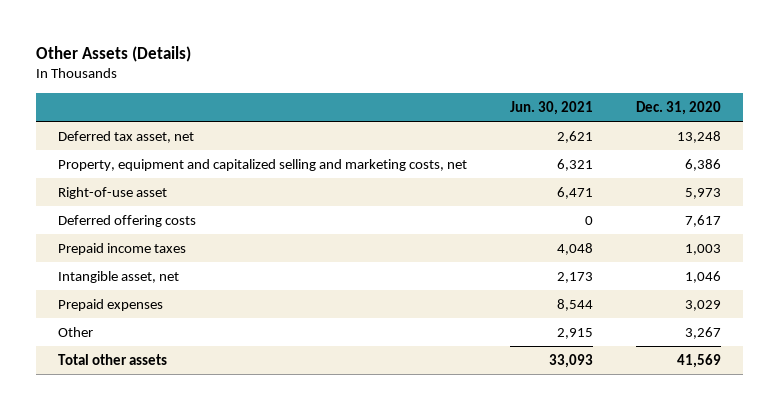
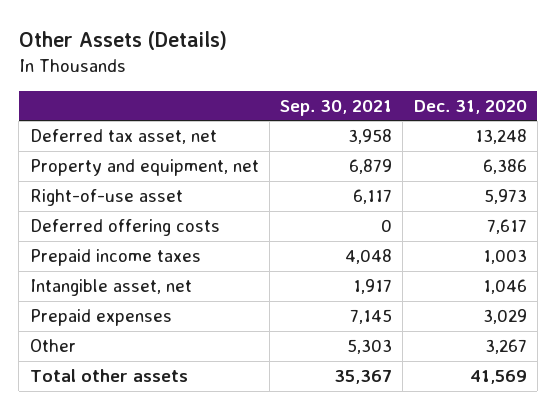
[509,101,593,116] Jun. 30, 2021 -> none
none -> [280,99,393,116] Sep. 30, 2021
[57,158,467,171] Property, equipment and capitalized selling and marketing costs, net -> [29,159,259,177] Property and equipment, net

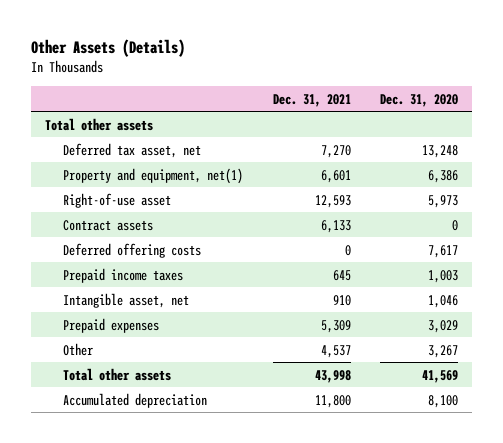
[280,99,393,116] Sep. 30, 2021 -> none
none -> [272,93,351,107] Dec. 31, 2021
none -> [45,117,154,131] Total other assets
[29,159,259,177] Property and equipment, net -> [63,167,244,184] Property and equipment, net(1)
none -> [63,219,154,231] Contract assets
none -> [63,392,208,408] Accumulated depreciation

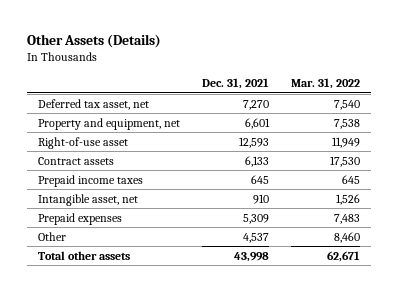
[379,93,458,107] Dec. 31, 2020 -> none
none -> [291,78,361,90] Mar. 31, 2022
[45,117,154,131] Total other assets -> none
[63,167,244,184] Property and equipment, net(1) -> [37,117,180,130] Property and equipment, net
[63,242,202,258] Deferred offering costs -> none
[63,392,208,408] Accumulated depreciation -> none

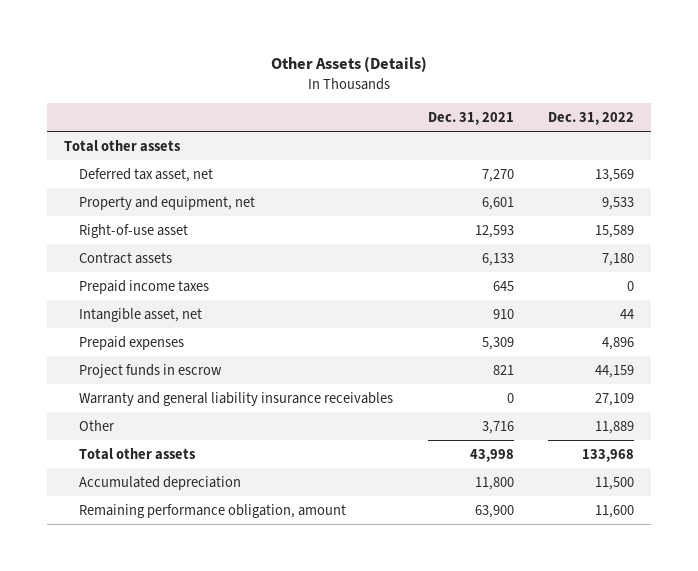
[291,78,361,90] Mar. 31, 2022 -> none
none -> [548,111,635,125] Dec. 31, 2022
none -> [63,139,181,152] Total other assets
none -> [78,363,222,378] Project funds in escrow
none -> [78,391,393,406] Warranty and general liability insurance receivables
[242,232,269,243] 4,537 -> [481,420,514,434] 3,716
none -> [78,475,241,490] Accumulated depreciation
none -> [78,503,346,518] Remaining performance obligation, amount

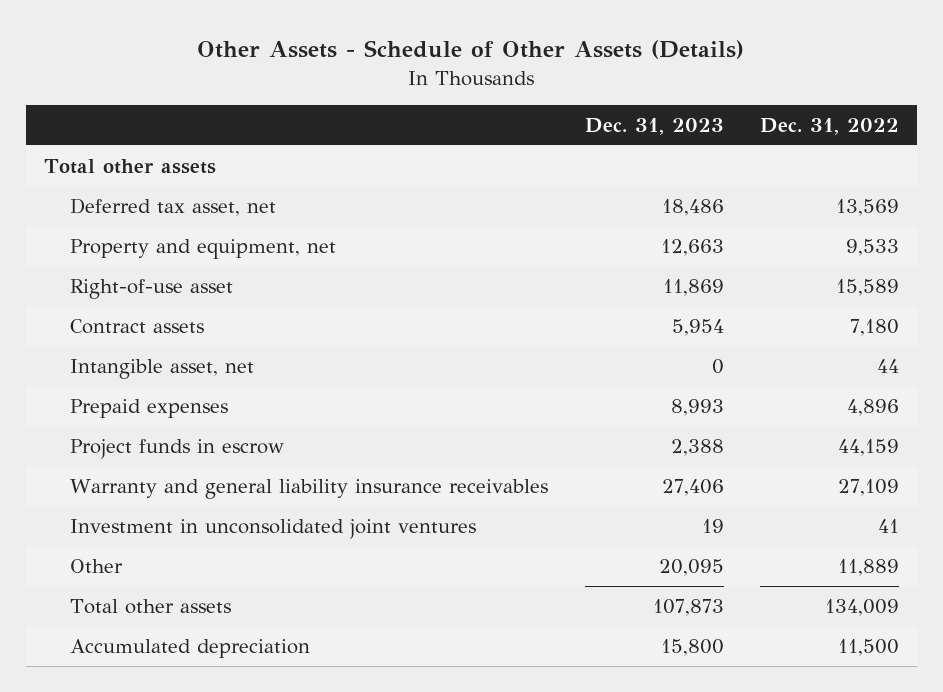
[271,56,428,73] Other Assets (Details) -> [197,40,745,60] Other Assets - Schedule of Other Assets (Details)
[427,111,514,125] Dec. 31, 2021 -> none
none -> [584,117,724,135] Dec. 31, 2023
[78,279,209,294] Prepaid income taxes -> none
none -> [70,518,477,539] Investment in unconsolidated joint ventures
[582,448,635,462] 133,968 -> [825,598,900,616] 134,009
[78,503,346,518] Remaining performance obligation, amount -> none

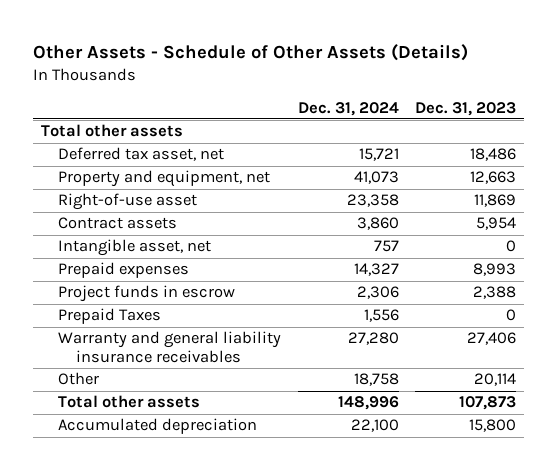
[760,117,900,135] Dec. 31, 2022 -> none
none -> [297,101,399,116] Dec. 31, 2024
none -> [58,308,162,325] Prepaid Taxes
[70,518,477,539] Investment in unconsolidated joint ventures -> none
[658,558,724,576] 20,095 -> [474,373,517,387] 20,114

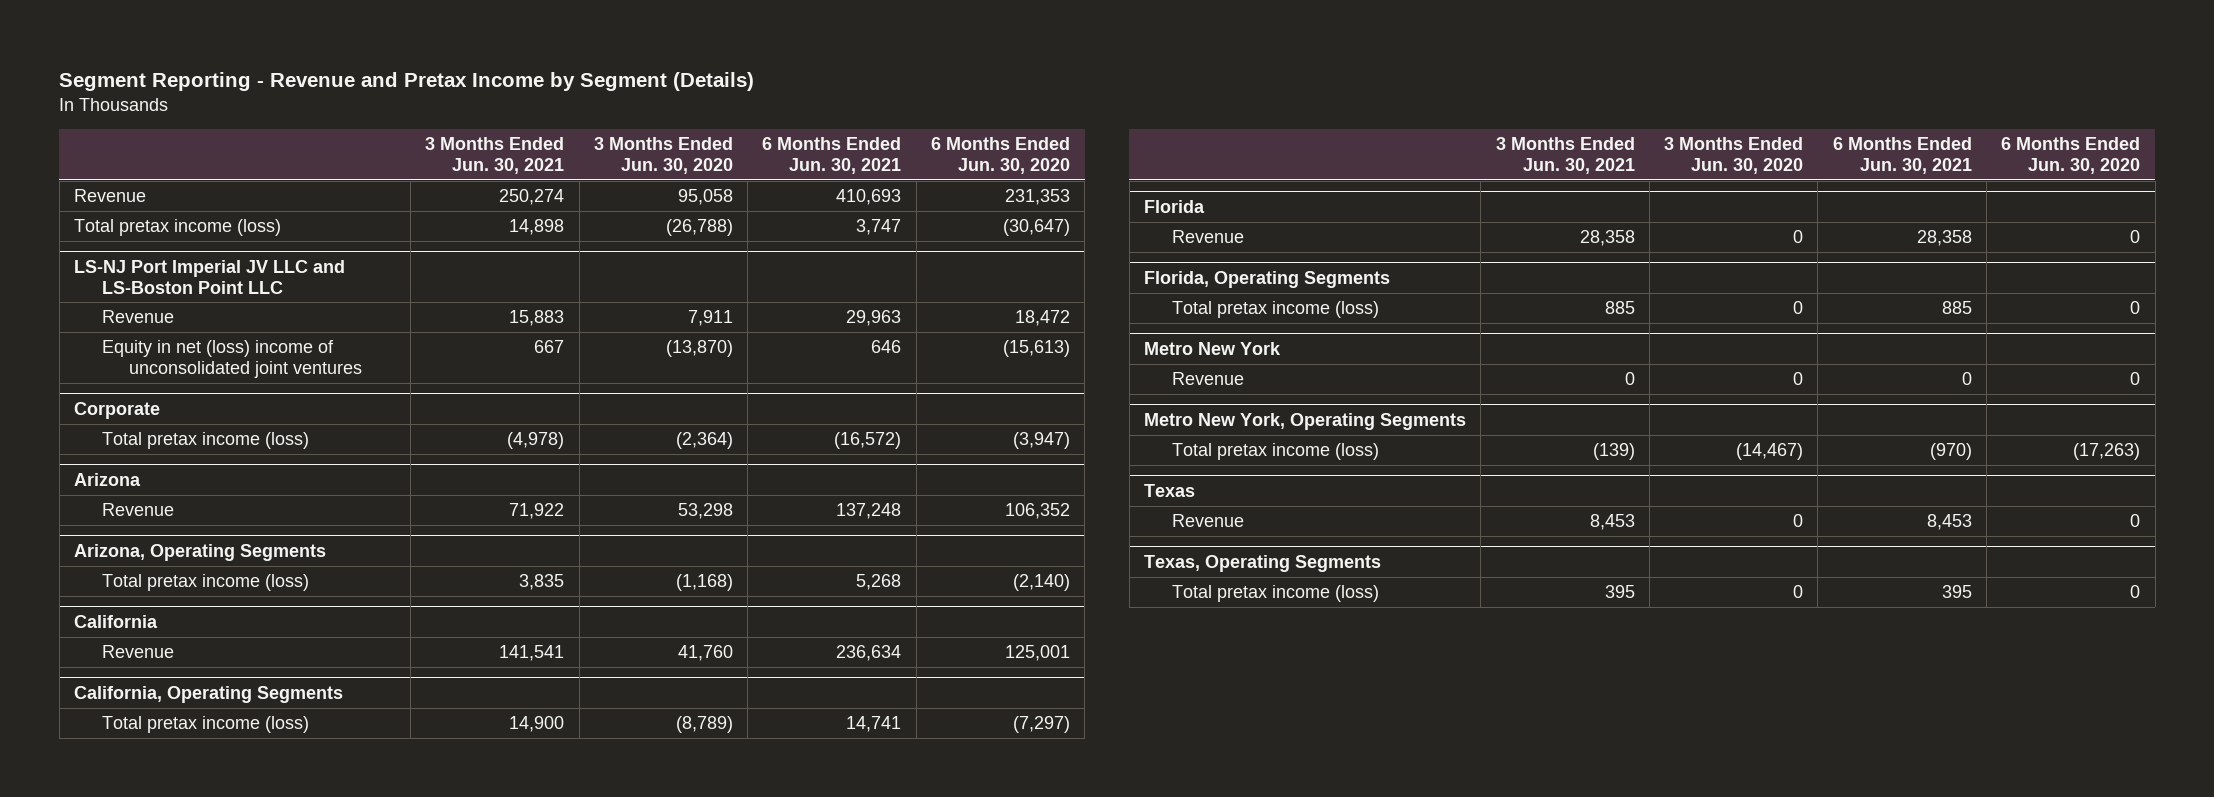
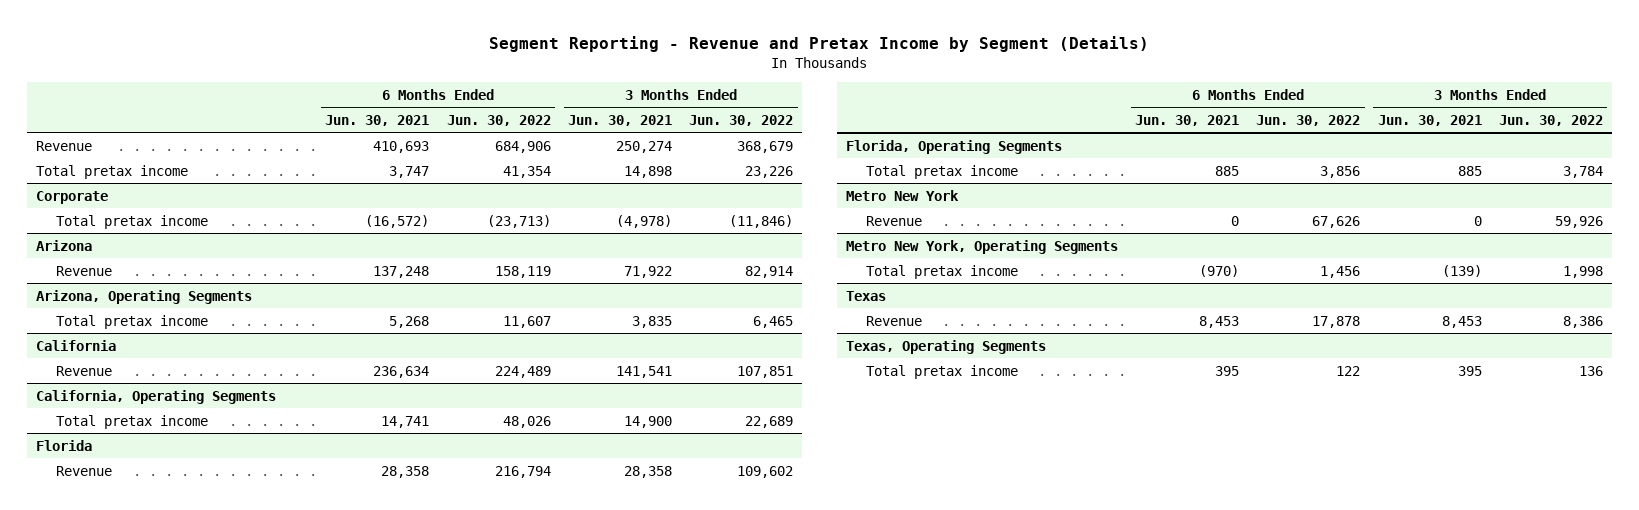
[593,136,733,174] 3 Months Ended Jun. 30, 2020 -> none
[930,136,1070,174] 6 Months Ended Jun. 30, 2020 -> none
none -> [446,114,551,126] Jun. 30, 2022
none -> [689,114,794,126] Jun. 30, 2022
[73,259,345,294] LS-NJ Port Imperial JV LLC and LS-Boston Point LLC -> none
[101,310,174,324] Revenue -> none
[101,340,363,379] Equity in net (loss) income of unconsolidated joint ventures -> none
[73,219,281,237] Total pretax income (loss) -> [36,164,189,179] Total pretax income
[101,432,309,450] Total pretax income (loss) -> [56,214,209,229] Total pretax income
[101,574,309,592] Total pretax income (loss) -> [56,314,209,329] Total pretax income
[101,716,309,734] Total pretax income (loss) -> [56,414,209,429] Total pretax income
[1171,301,1379,319] Total pretax income (loss) -> [865,164,1018,179] Total pretax income
[1171,443,1379,461] Total pretax income (loss) -> [865,264,1018,279] Total pretax income
[1171,585,1379,603] Total pretax income (loss) -> [865,364,1018,379] Total pretax income

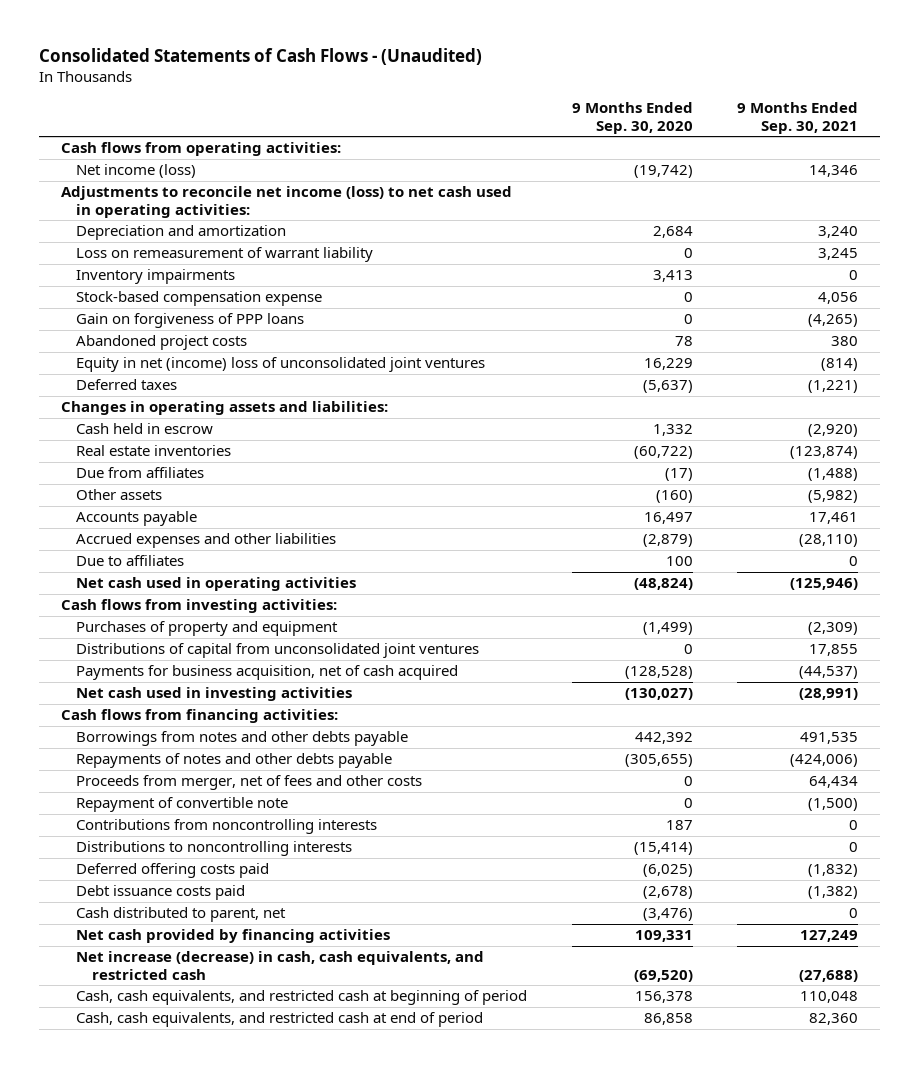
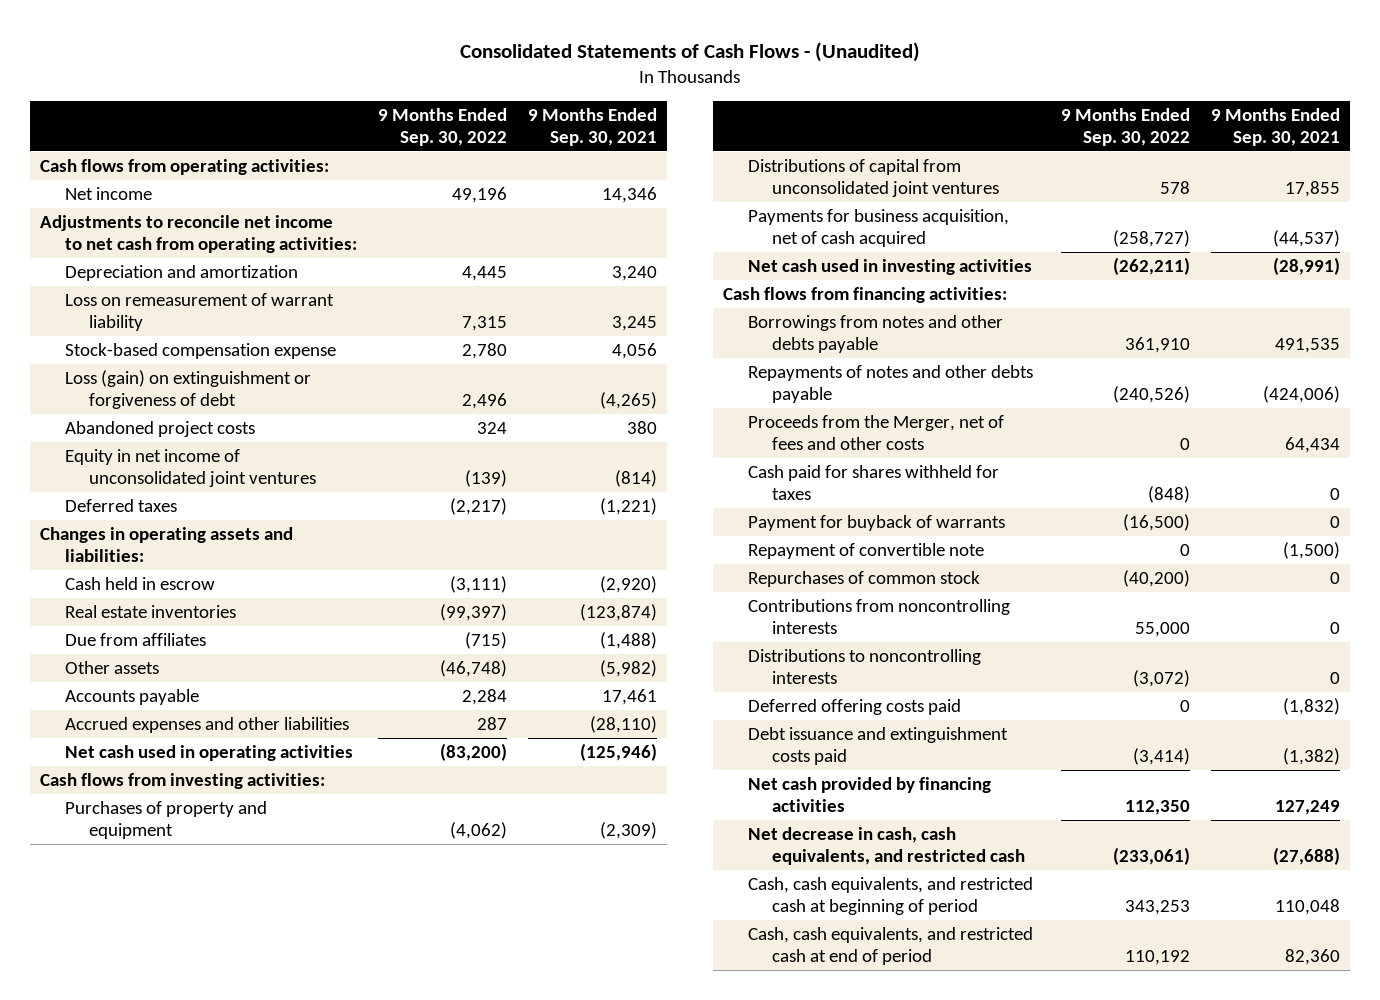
[571,102,693,134] 9 Months Ended Sep. 30, 2020 -> none
none -> [377,107,507,146] 9 Months Ended Sep. 30, 2022
[76,164,197,179] Net income (loss) -> [64,186,152,200] Net income
[61,186,513,219] Adjustments to reconcile net income (loss) to net cash used in operating activities: -> [40,214,357,253] Adjustments to reconcile net income to net cash from operating activities:
[76,269,236,285] Inventory impairments -> none
[76,313,305,329] Gain on forgiveness of PPP loans -> [64,369,311,409] Loss (gain) on extinguishment or forgiveness of debt
[76,357,486,373] Equity in net (income) loss of unconsolidated joint ventures -> [64,448,317,487] Equity in net income of unconsolidated joint ventures
[76,555,185,567] Due to affiliates -> none
[76,775,423,791] Proceeds from merger, net of fees and other costs -> [747,414,1004,450] Proceeds from the Merger, net of fees and other costs
none -> [747,464,999,500] Cash paid for shares withheld for taxes
none -> [747,514,1005,531] Payment for buyback of warrants
none -> [747,570,980,587] Repurchases of common stock
[76,907,287,923] Cash distributed to parent, net -> none
[76,885,246,901] Debt issuance costs paid -> [747,726,1008,765] Debt issuance and extinguishment costs paid
[76,951,485,981] Net increase (decrease) in cash, cash equivalents, and restricted cash -> [747,826,1026,865] Net decrease in cash, cash equivalents, and restricted cash

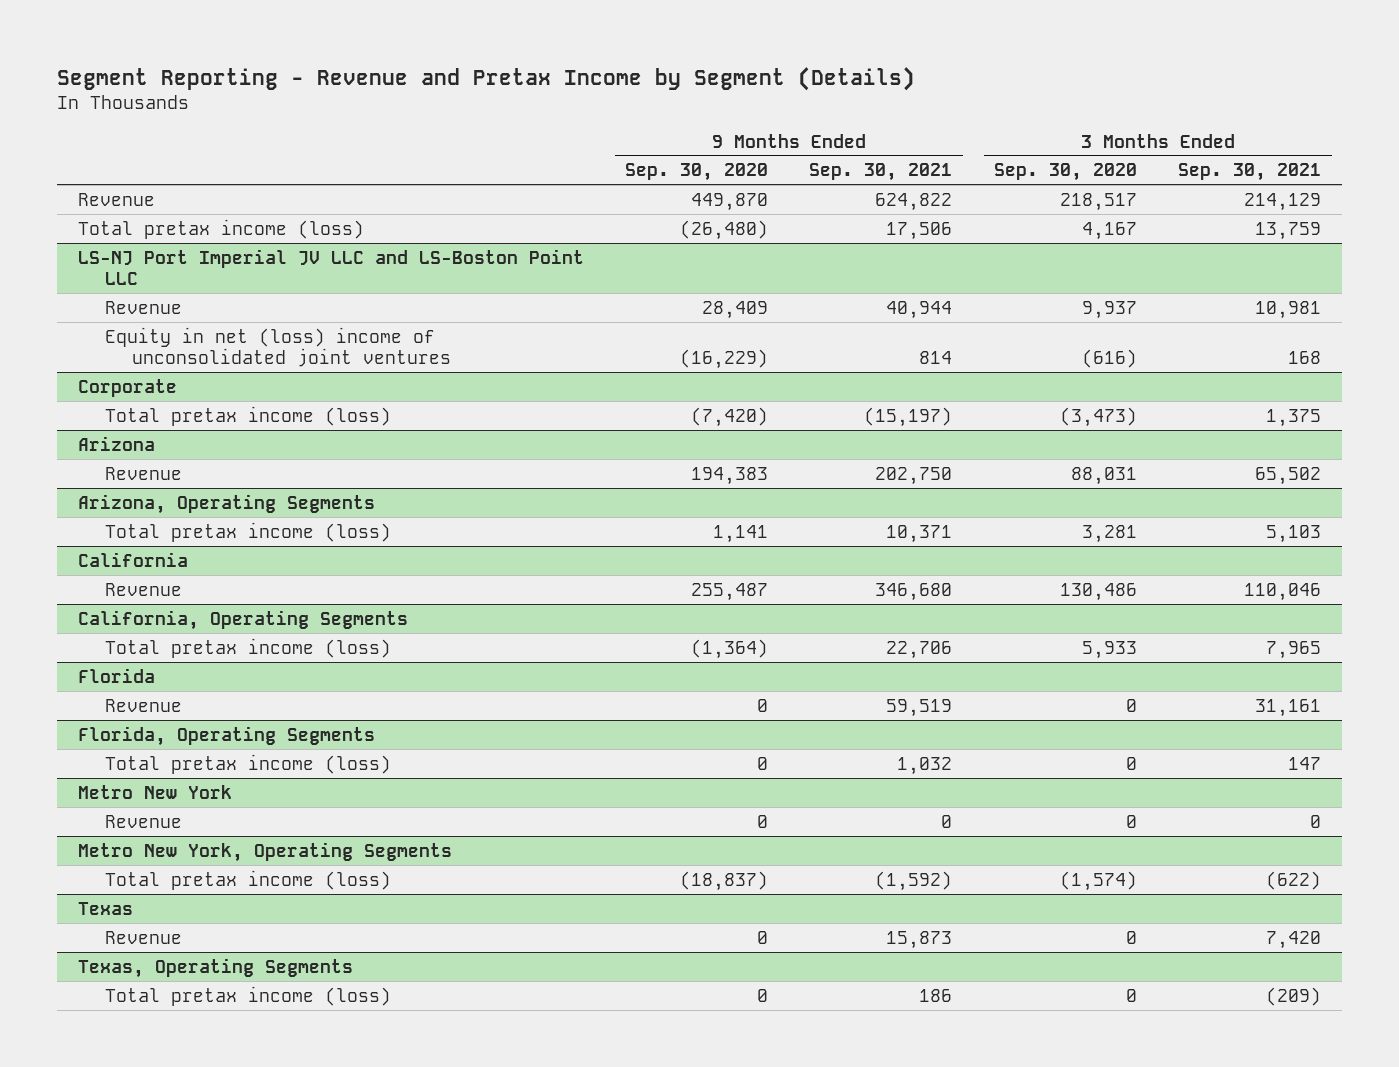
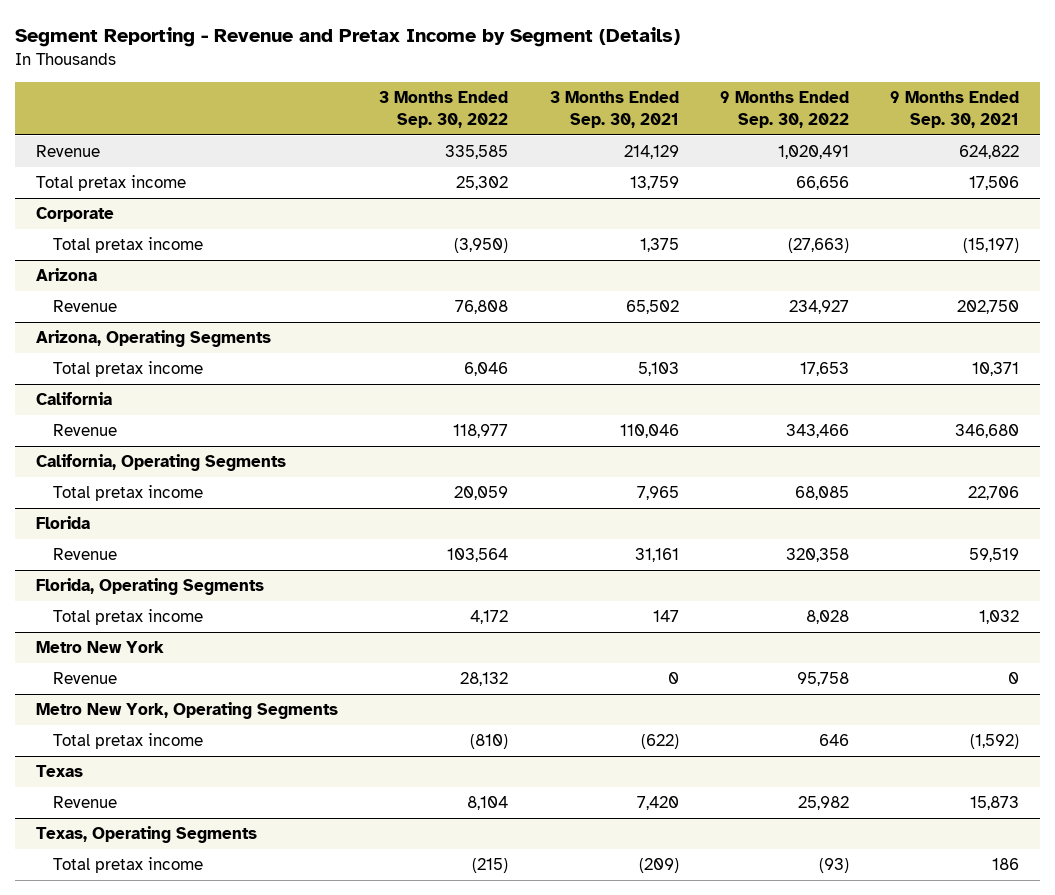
[625,163,769,182] Sep. 30, 2020 -> none
[993,163,1137,182] Sep. 30, 2020 -> none
none -> [379,91,509,128] 3 Months Ended Sep. 30, 2022
none -> [719,91,849,128] 9 Months Ended Sep. 30, 2022
[77,248,584,286] LS-NJ Port Imperial JV LLC and LS-Boston Point LLC -> none
[104,300,182,314] Revenue -> none
[104,326,451,368] Equity in net (loss) income of unconsolidated joint ventures -> none
[77,218,364,239] Total pretax income (loss) -> [35,175,186,192] Total pretax income
[104,405,391,426] Total pretax income (loss) -> [53,237,204,254] Total pretax income
[104,521,391,542] Total pretax income (loss) -> [53,361,204,378] Total pretax income
[104,637,391,658] Total pretax income (loss) -> [53,485,204,502] Total pretax income
[104,753,391,774] Total pretax income (loss) -> [53,609,204,626] Total pretax income
[104,869,391,890] Total pretax income (loss) -> [53,733,204,750] Total pretax income
[104,985,391,1006] Total pretax income (loss) -> [53,857,204,874] Total pretax income

